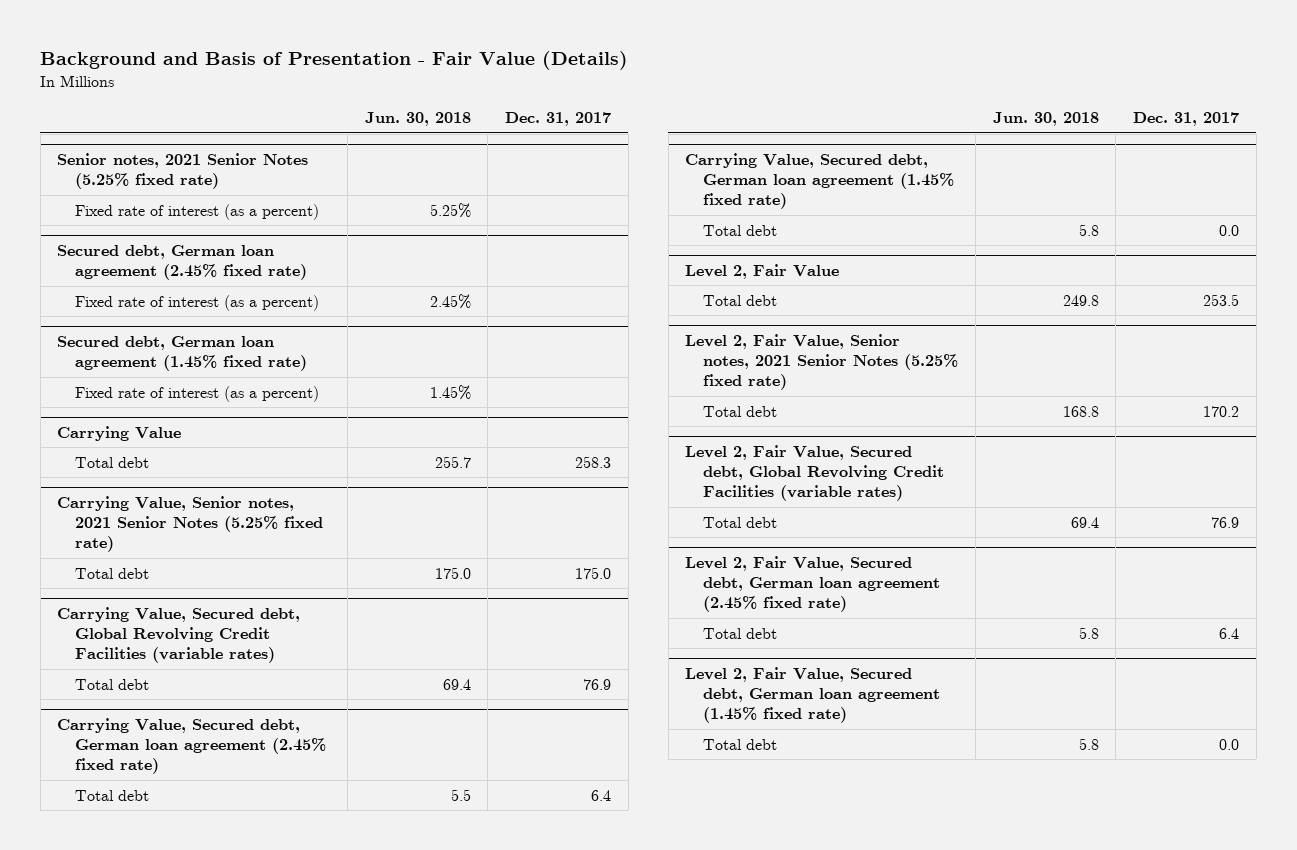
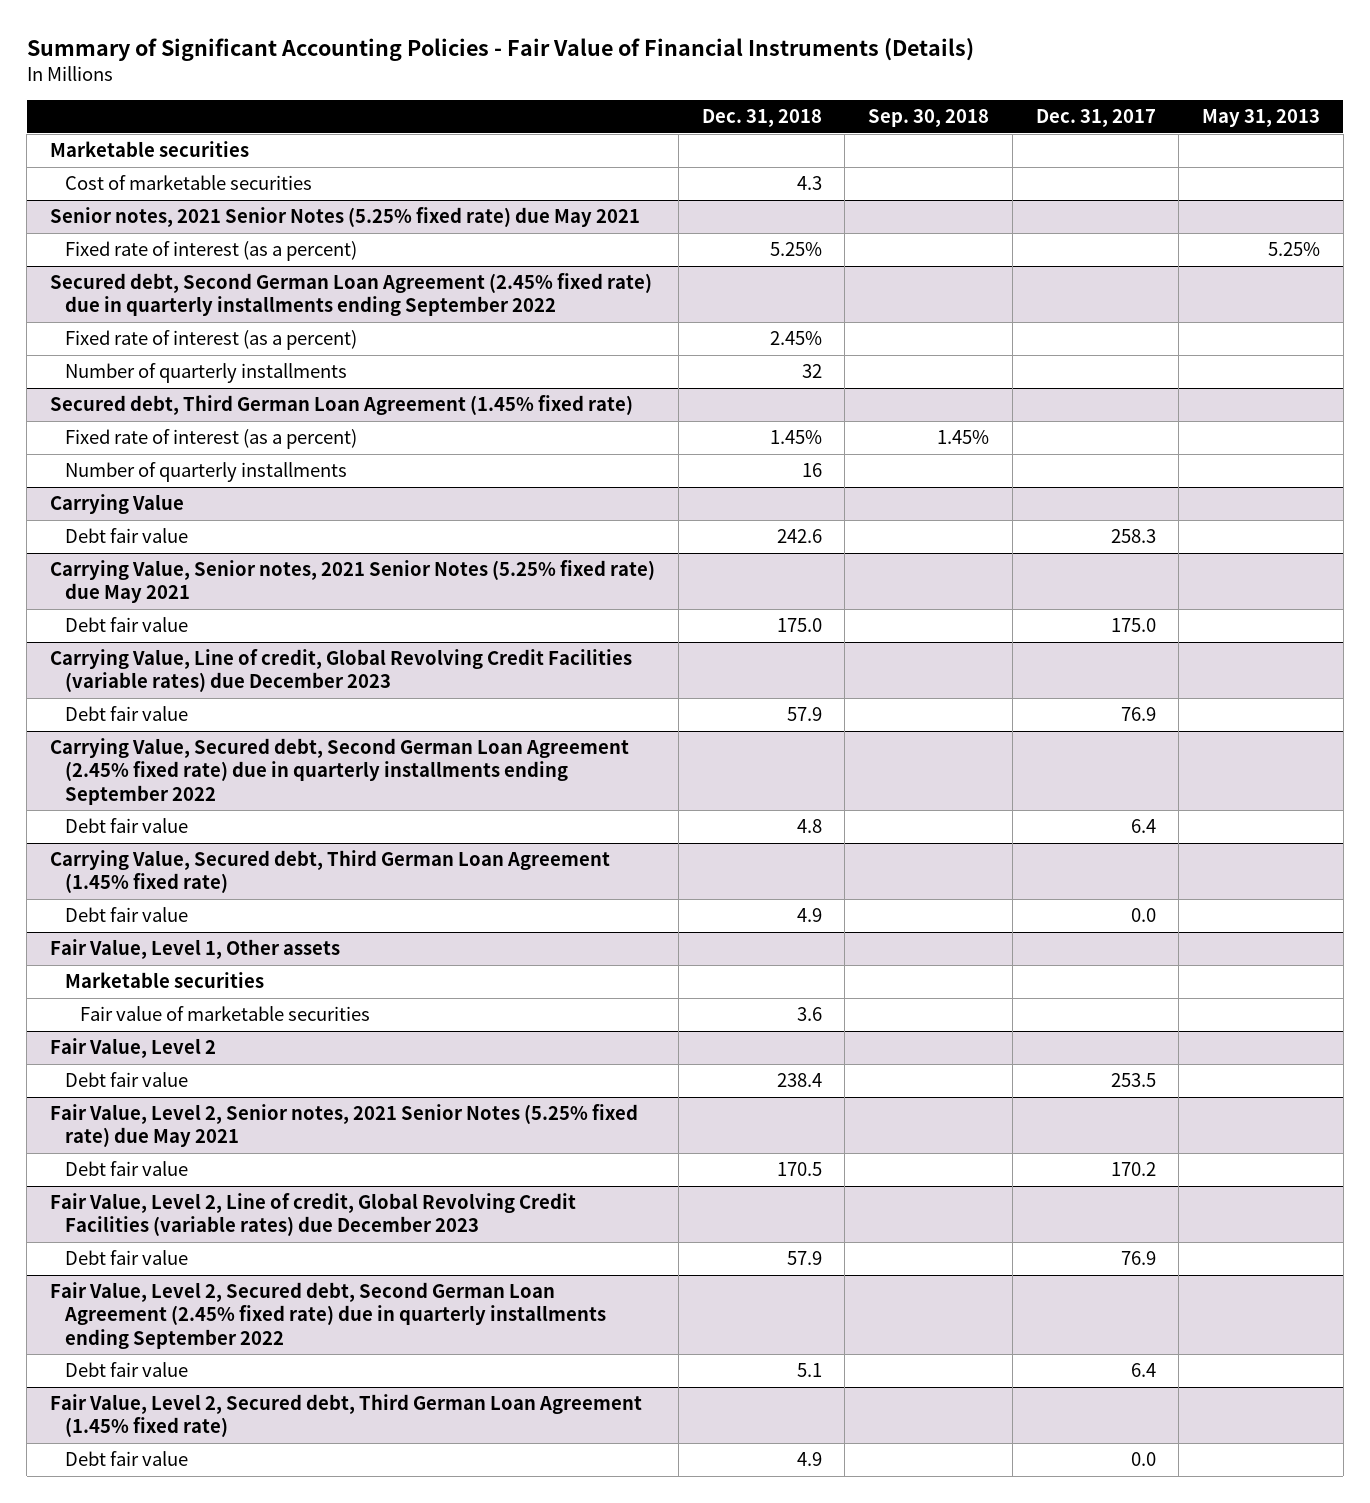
[40,50,629,70] Background and Basis of Presentation - Fair Value (Details) -> [26,37,974,61] Summary of Significant Accounting Policies - Fair Value of Financial Instruments (Details)
[364,112,471,127] Jun. 30, 2018 -> none
none -> [701,109,822,128] Dec. 31, 2018
none -> [868,109,990,128] Sep. 30, 2018
none -> [1202,109,1321,128] May 31, 2013
none -> [50,141,250,158] Marketable securities
none -> [65,175,313,191] Cost of marketable securities
[57,152,309,190] Senior notes, 2021 Senior Notes (5.25% fixed rate) -> [50,207,641,228] Senior notes, 2021 Senior Notes (5.25% fixed rate) due May 2021
[57,244,308,281] Secured debt, German loan agreement (2.45% fixed rate) -> [50,273,653,317] Secured debt, Second German Loan Agreement (2.45% fixed rate) due in quarterly installments ending September 2022
none -> [65,363,348,384] Number of quarterly installments
[57,335,308,372] Secured debt, German loan agreement (1.45% fixed rate) -> [50,395,634,416] Secured debt, Third German Loan Agreement (1.45% fixed rate)
none -> [65,462,348,483] Number of quarterly installments
[75,456,150,468] Total debt -> [65,528,189,544] Debt fair value
[57,495,324,553] Carrying Value, Senior notes, 2021 Senior Notes (5.25% fixed rate) -> [50,560,656,604] Carrying Value, Senior notes, 2021 Senior Notes (5.25% fixed rate) due May 2021
[75,567,150,579] Total debt -> [65,617,189,633] Debt fair value
[57,606,301,664] Carrying Value, Secured debt, Global Revolving Credit Facilities (variable rates) -> [50,649,633,693] Carrying Value, Line of credit, Global Revolving Credit Facilities (variable rates) due December 2023
[75,678,150,690] Total debt -> [65,706,189,722] Debt fair value
[57,717,327,775] Carrying Value, Secured debt, German loan agreement (2.45% fixed rate) -> [50,738,630,805] Carrying Value, Secured debt, Second German Loan Agreement (2.45% fixed rate) due in quarterly installments ending September 2022
[75,789,150,801] Total debt -> [65,818,189,834] Debt fair value
[685,152,955,210] Carrying Value, Secured debt, German loan agreement (1.45% fixed rate) -> [50,850,611,894] Carrying Value, Secured debt, Third German Loan Agreement (1.45% fixed rate)
[703,224,778,236] Total debt -> [65,907,189,923] Debt fair value
none -> [50,939,341,960] Fair Value, Level 1, Other assets
none -> [65,972,265,989] Marketable securities
none -> [79,1006,370,1022] Fair value of marketable securities
[685,263,840,279] Level 2, Fair Value -> [50,1038,217,1059] Fair Value, Level 2
[703,294,778,306] Total debt -> [65,1072,189,1088] Debt fair value
[685,333,959,391] Level 2, Fair Value, Senior notes, 2021 Senior Notes (5.25% fixed rate) -> [50,1104,639,1148] Fair Value, Level 2, Senior notes, 2021 Senior Notes (5.25% fixed rate) due May 2021
[703,405,778,417] Total debt -> [65,1161,189,1177] Debt fair value
[685,444,945,502] Level 2, Fair Value, Secured debt, Global Revolving Credit Facilities (variable rates) -> [50,1193,577,1237] Fair Value, Level 2, Line of credit, Global Revolving Credit Facilities (variable rates) due December 2023
[703,516,778,528] Total debt -> [65,1250,189,1266] Debt fair value
[685,555,941,613] Level 2, Fair Value, Secured debt, German loan agreement (2.45% fixed rate) -> [50,1282,607,1349] Fair Value, Level 2, Secured debt, Second German Loan Agreement (2.45% fixed rate) due in quarterly installments ending September 2022
[703,627,778,639] Total debt -> [65,1362,189,1378] Debt fair value
[685,666,941,724] Level 2, Fair Value, Secured debt, German loan agreement (1.45% fixed rate) -> [50,1394,643,1438] Fair Value, Level 2, Secured debt, Third German Loan Agreement (1.45% fixed rate)
[703,738,778,750] Total debt -> [65,1451,189,1467] Debt fair value

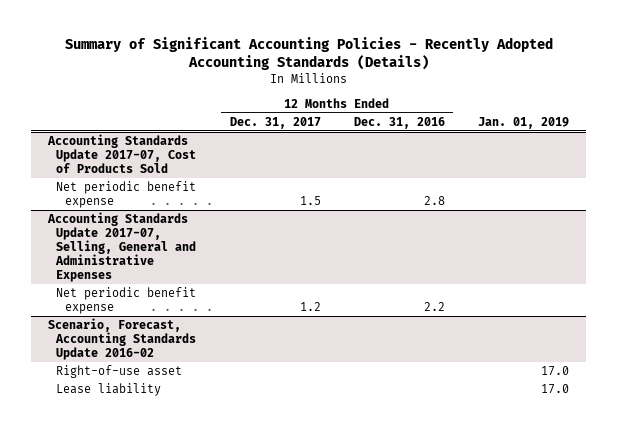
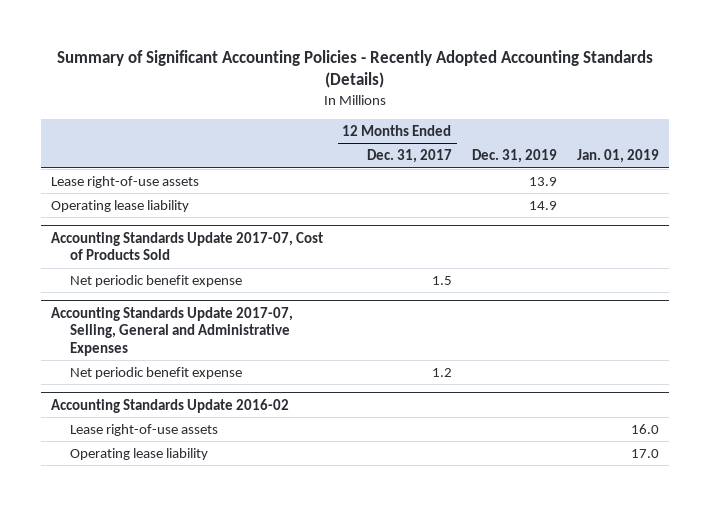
[353,116,445,129] Dec. 31, 2016 -> none
none -> [471,149,557,164] Dec. 31, 2019
none -> [50,175,199,188] Lease right-of-use assets
none -> [50,199,189,212] Operating lease liability
[48,318,197,361] Scenario, Forecast, Accounting Standards Update 2016-02 -> [50,398,289,413] Accounting Standards Update 2016-02
[56,365,183,379] Right-of-use asset -> [69,423,218,436] Lease right-of-use assets
[541,366,570,377] 17.0 -> [630,423,659,434] 16.0
[56,383,162,397] Lease liability -> [69,447,208,460] Operating lease liability

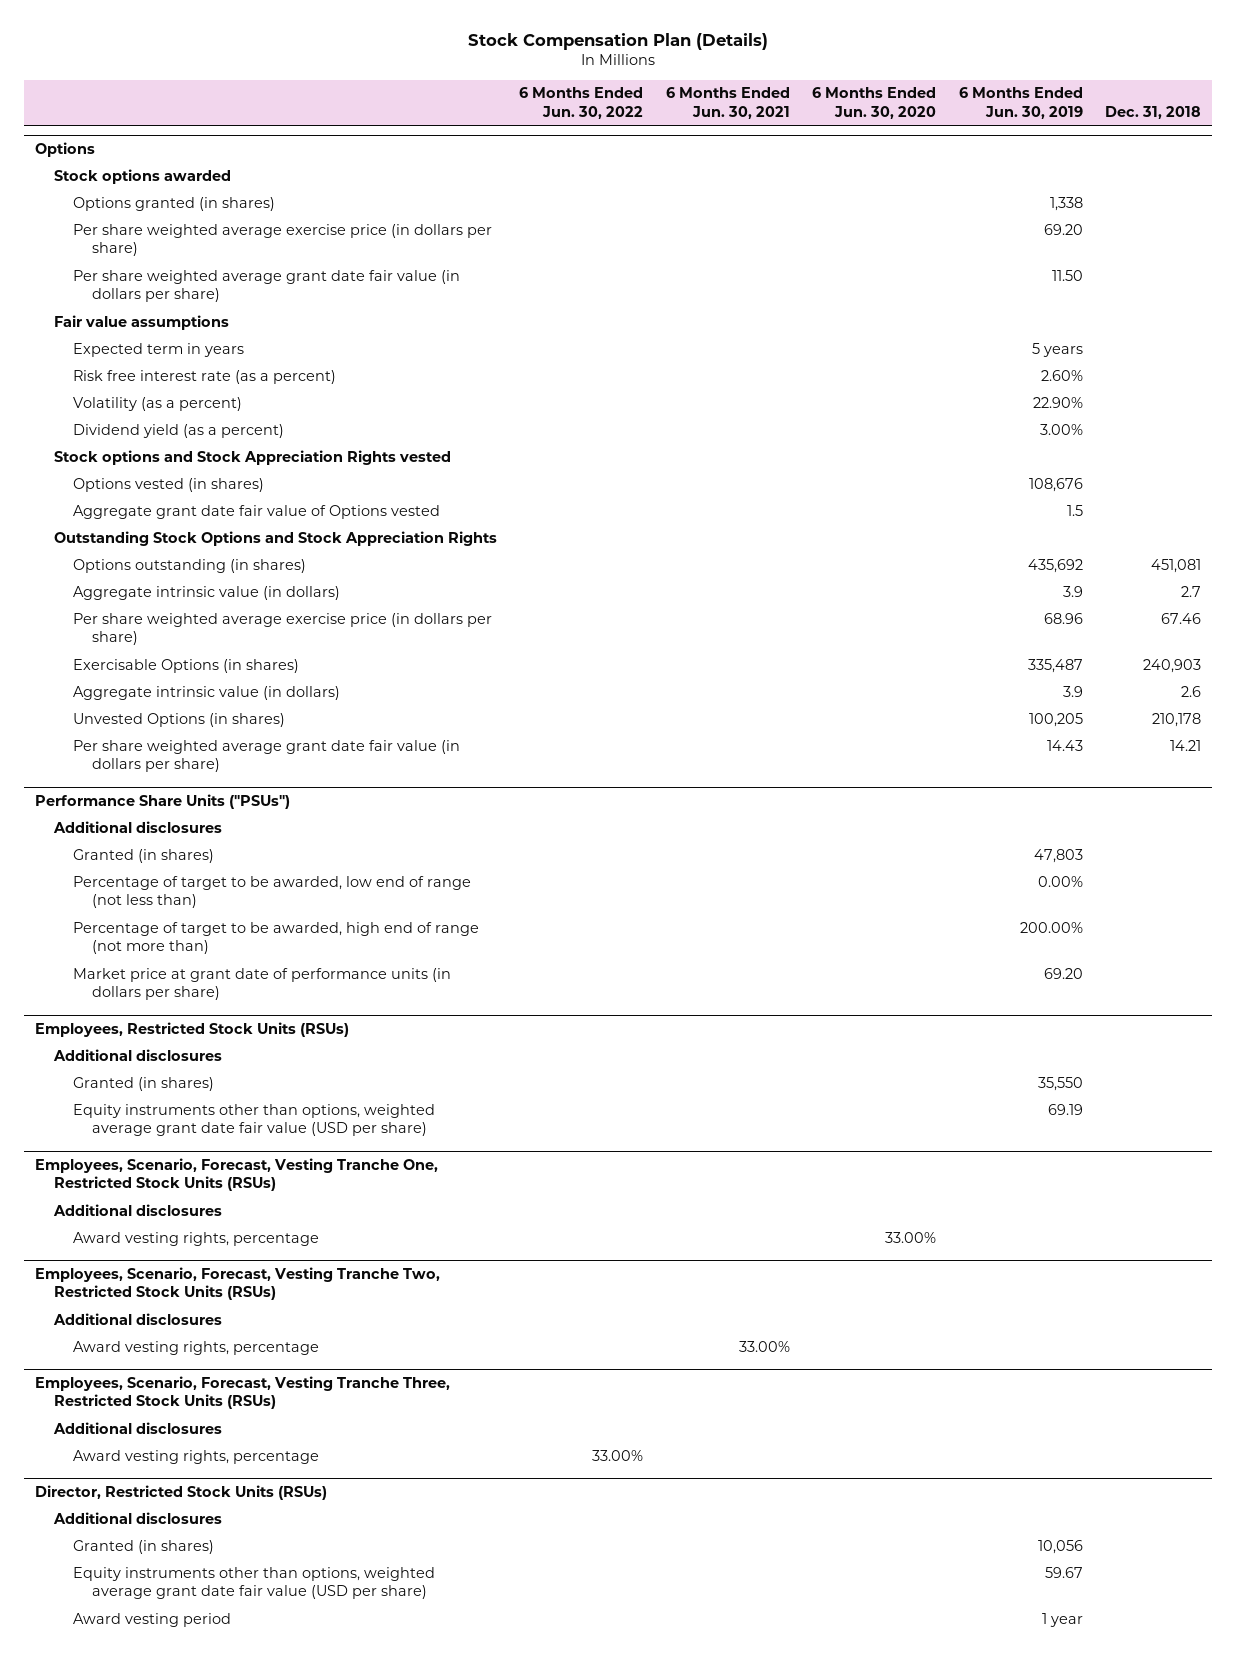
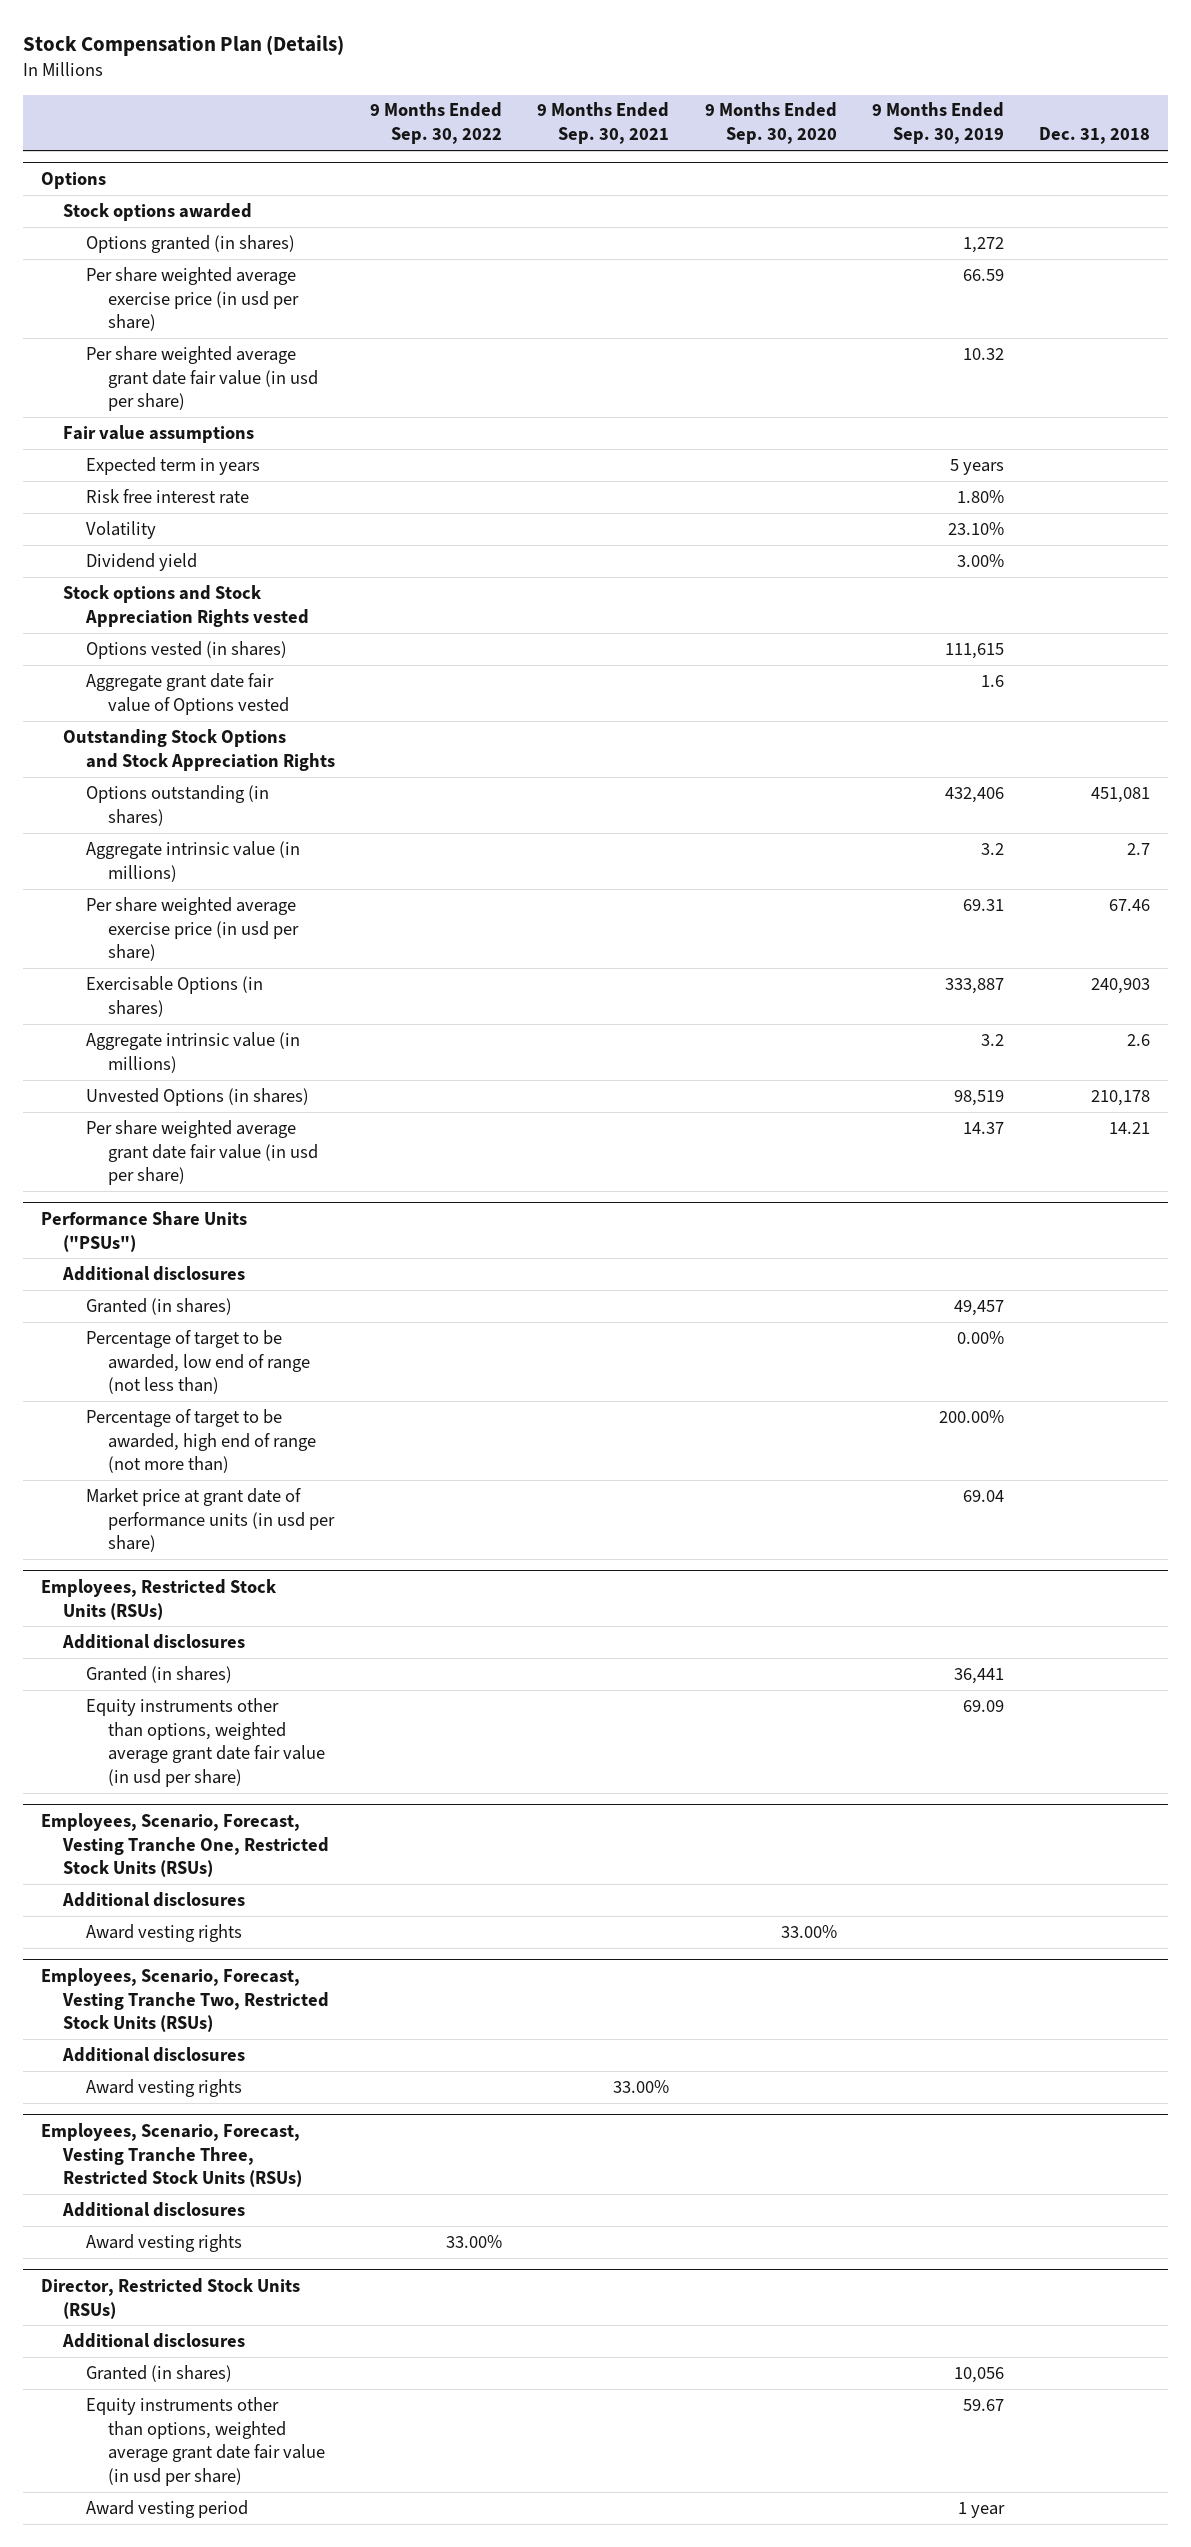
[519,87,644,119] 6 Months Ended Jun. 30, 2022 -> none
[665,87,790,119] 6 Months Ended Jun. 30, 2021 -> none
[812,87,937,119] 6 Months Ended Jun. 30, 2020 -> none
[958,87,1083,119] 6 Months Ended Jun. 30, 2019 -> none
none -> [369,102,502,145] 9 Months Ended Sep. 30, 2022
none -> [537,102,670,145] 9 Months Ended Sep. 30, 2021
none -> [704,102,837,145] 9 Months Ended Sep. 30, 2020
none -> [871,102,1004,145] 9 Months Ended Sep. 30, 2019
[73,223,493,257] Per share weighted average exercise price (in dollars per share) -> [85,266,300,332] Per share weighted average exercise price (in usd per share)
[73,269,461,303] Per share weighted average grant date fair value (in dollars per share) -> [85,345,319,412] Per share weighted average grant date fair value (in usd per share)
[73,369,337,384] Risk free interest rate (as a percent) -> [85,488,249,504] Risk free interest rate
[73,396,243,411] Volatility (as a percent) -> [85,520,156,539] Volatility
[73,423,285,438] Dividend yield (as a percent) -> [85,552,197,571] Dividend yield
[73,585,341,600] Aggregate intrinsic value (in dollars) -> [85,840,300,882] Aggregate intrinsic value (in millions)
[73,612,493,646] Per share weighted average exercise price (in dollars per share) -> [85,896,300,962] Per share weighted average exercise price (in usd per share)
[73,685,341,700] Aggregate intrinsic value (in dollars) -> [85,1031,300,1073] Aggregate intrinsic value (in millions)
[73,739,461,773] Per share weighted average grant date fair value (in dollars per share) -> [85,1119,319,1186] Per share weighted average grant date fair value (in usd per share)
[73,967,452,1001] Market price at grant date of performance units (in dollars per share) -> [85,1487,336,1553] Market price at grant date of performance units (in usd per share)
[73,1103,436,1137] Equity instruments other than options, weighted average grant date fair value (USD per share) -> [85,1697,326,1788] Equity instruments other than options, weighted average grant date fair value (in usd per share)
[73,1231,320,1246] Award vesting rights, percentage -> [85,1923,242,1942] Award vesting rights
[73,1340,320,1355] Award vesting rights, percentage -> [85,2078,242,2097] Award vesting rights
[73,1449,320,1464] Award vesting rights, percentage -> [85,2233,242,2252] Award vesting rights
[73,1566,436,1600] Equity instruments other than options, weighted average grant date fair value (USD per share) -> [85,2396,326,2487] Equity instruments other than options, weighted average grant date fair value (in usd per share)

